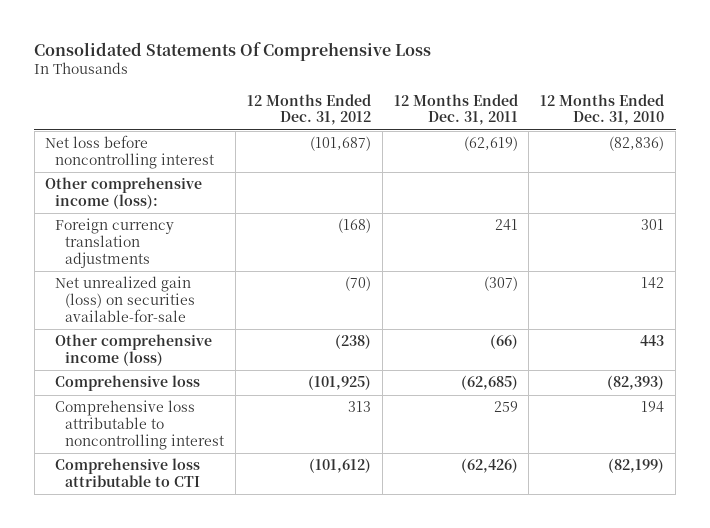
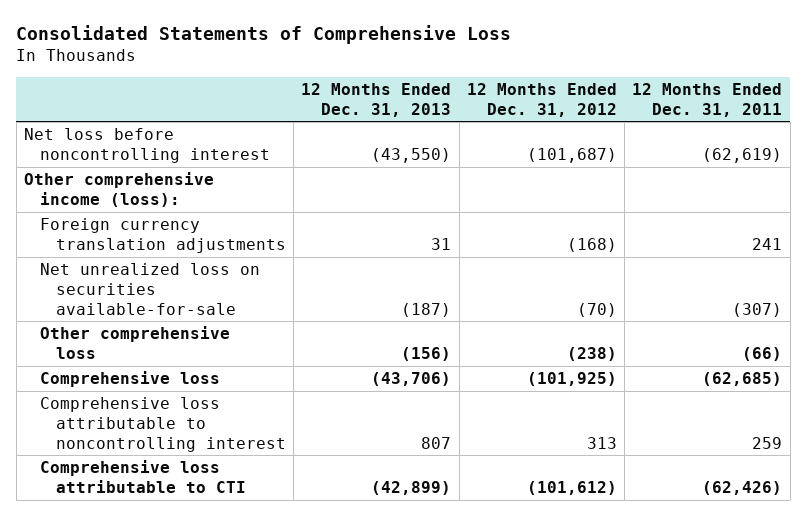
[34,41,432,61] Consolidated Statements Of Comprehensive Loss -> [16,25,512,45] Consolidated Statements of Comprehensive Loss
[540,93,665,126] 12 Months Ended Dec. 31, 2010 -> none
none -> [301,82,452,117] 12 Months Ended Dec. 31, 2013
[55,276,196,322] Net unrealized gain (loss) on securities available-for-sale -> [39,263,260,315] Net unrealized loss on securities available-for-sale
[55,334,213,366] Other comprehensive income (loss) -> [39,326,230,359] Other comprehensive loss

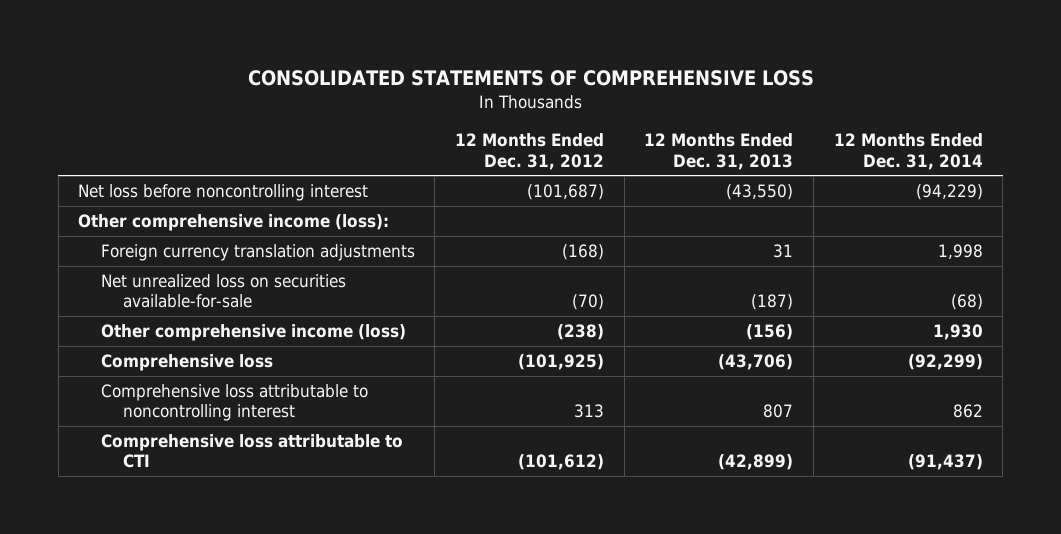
[16,25,512,45] Consolidated Statements of Comprehensive Loss -> [247,69,814,86] CONSOLIDATED STATEMENTS OF COMPREHENSIVE LOSS
[632,82,783,117] 12 Months Ended Dec. 31, 2011 -> none
none -> [833,133,983,170] 12 Months Ended Dec. 31, 2014
[39,326,230,359] Other comprehensive loss -> [100,324,406,342] Other comprehensive income (loss)

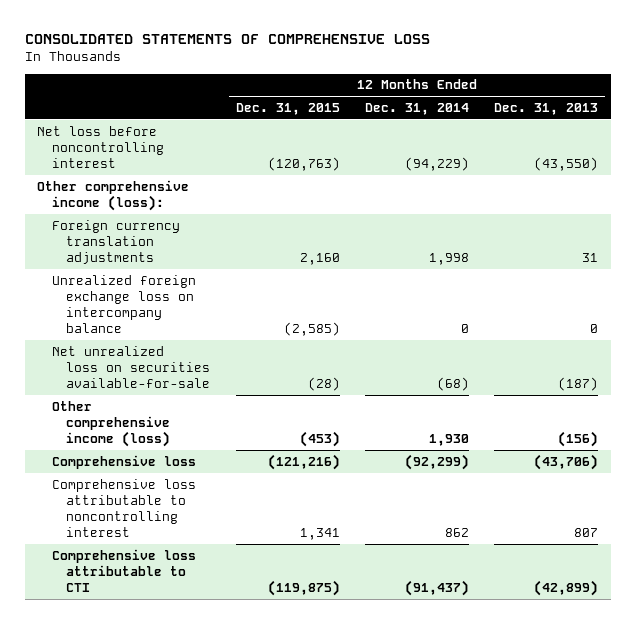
[455,133,605,170] 12 Months Ended Dec. 31, 2012 -> none
none -> [235,102,340,115] Dec. 31, 2015
none -> [51,274,196,333] Unrealized foreign exchange loss on intercompany balance

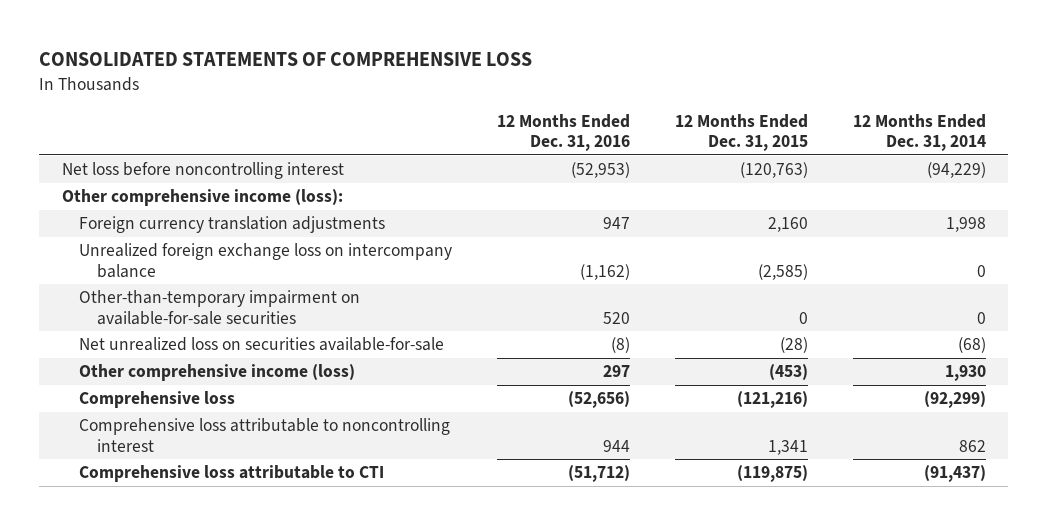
[494,102,599,115] Dec. 31, 2013 -> none
none -> [497,113,631,152] 12 Months Ended Dec. 31, 2016
none -> [79,290,361,325] Other-than-temporary impairment on available-for-sale securities

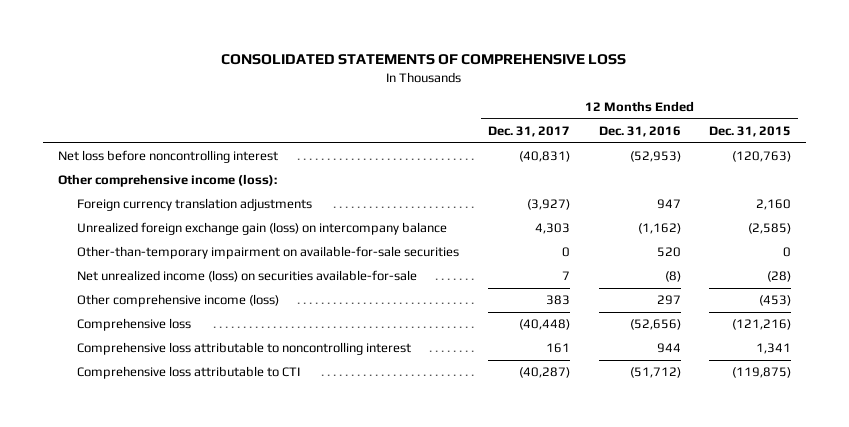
[852,113,986,152] 12 Months Ended Dec. 31, 2014 -> none
none -> [487,125,570,137] Dec. 31, 2017
[79,243,453,278] Unrealized foreign exchange loss on intercompany balance -> [77,222,448,236] Unrealized foreign exchange gain (loss) on intercompany balance
[79,337,445,352] Net unrealized loss on securities available-for-sale -> [77,270,418,283] Net unrealized income (loss) on securities available-for-sale

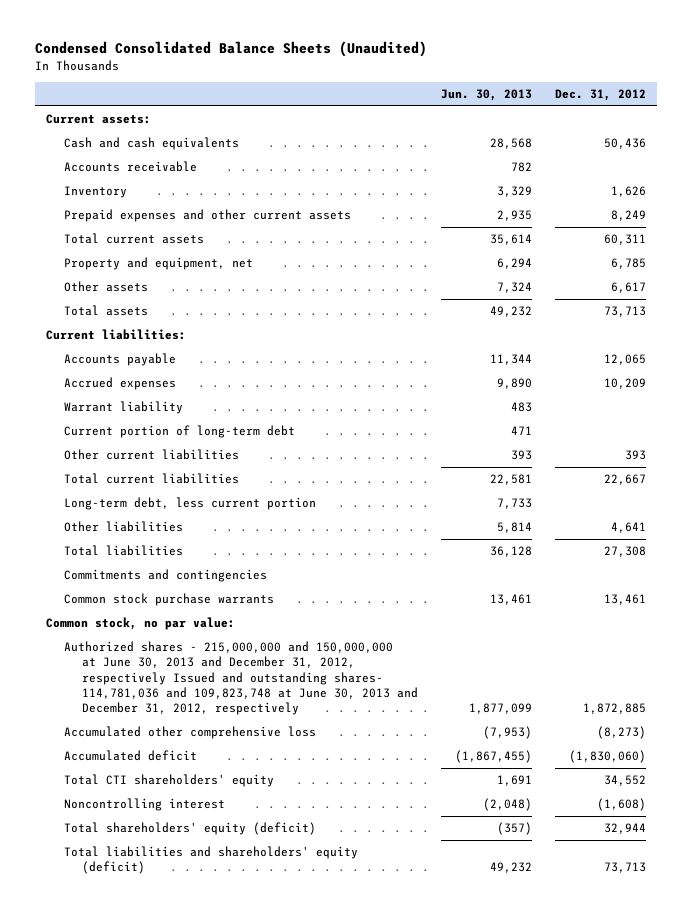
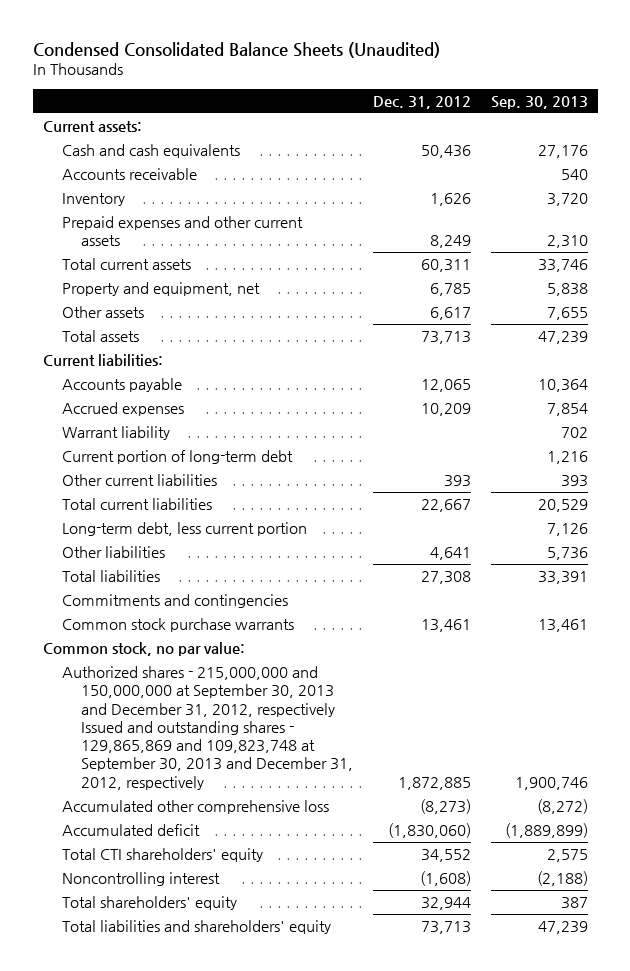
[440,88,532,101] Jun. 30, 2013 -> none
none -> [490,95,588,109] Sep. 30, 2013
[64,641,418,715] Authorized shares - 215,000,000 and 150,000,000 at June 30, 2013 and December 31, 2012, respectively Issued and outstanding shares- 114,781,036 and 109,823,748 at June 30, 2013 and December 31, 2012, respectively -> [61,666,354,790] Authorized shares - 215,000,000 and 150,000,000 at September 30, 2013 and December 31, 2012, respectively Issued and outstanding shares - 129,865,869 and 109,823,748 at September 30, 2013 and December 31, 2012, respectively
[64,822,317,836] Total shareholders' equity (deficit) -> [61,896,237,911] Total shareholders' equity
[64,846,359,875] Total liabilities and shareholders' equity (deficit) -> [61,920,331,935] Total liabilities and shareholders' equity

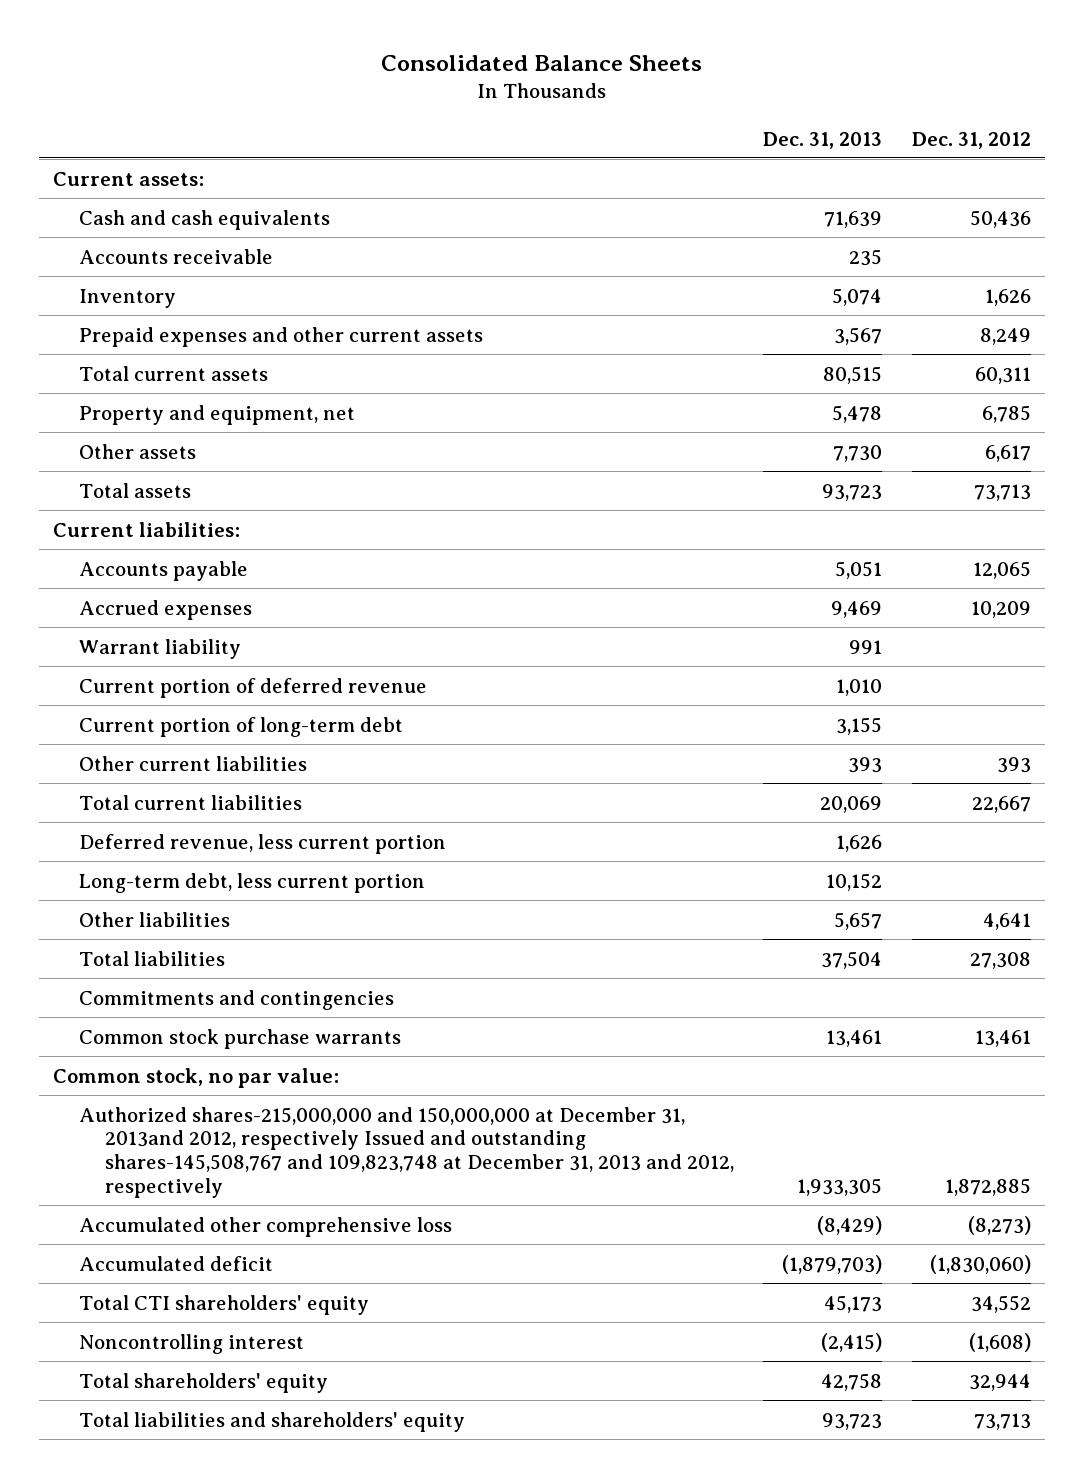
[32,41,440,58] Condensed Consolidated Balance Sheets (Unaudited) -> [381,54,703,71] Consolidated Balance Sheets
[490,95,588,109] Sep. 30, 2013 -> none
none -> [763,131,883,149] Dec. 31, 2013
none -> [79,677,428,698] Current portion of deferred revenue
none -> [79,833,447,854] Deferred revenue, less current portion
[61,666,354,790] Authorized shares - 215,000,000 and 150,000,000 at September 30, 2013 and December 31, 2012, respectively Issued and outstanding shares - 129,865,869 and 109,823,748 at September 30, 2013 and December 31, 2012, respectively -> [79,1106,735,1198] Authorized shares-215,000,000 and 150,000,000 at December 31, 2013and 2012, respectively Issued and outstanding shares-145,508,767 and 109,823,748 at December 31, 2013 and 2012, respectively

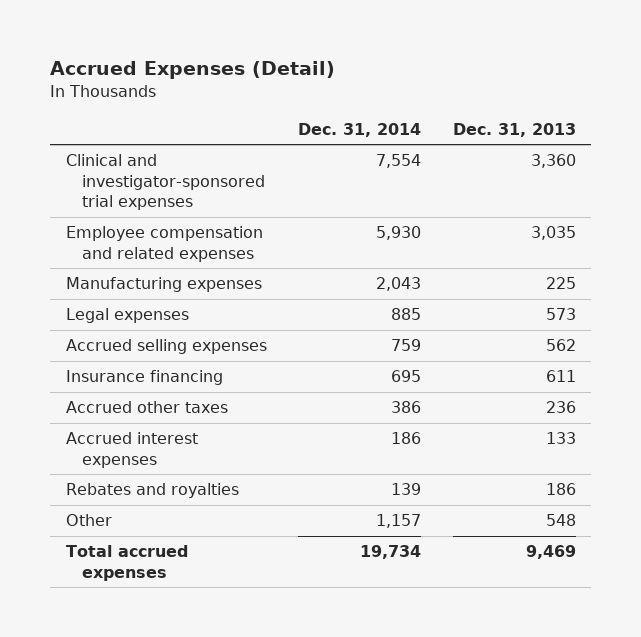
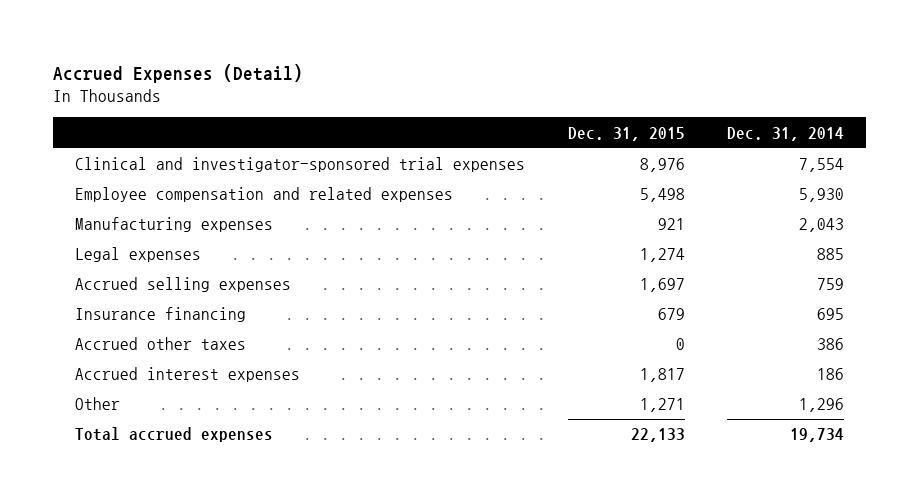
[452,122,576,137] Dec. 31, 2013 -> none
none -> [567,126,685,141] Dec. 31, 2015
[65,483,239,499] Rebates and royalties -> none
[376,514,422,529] 1,157 -> [799,398,845,413] 1,296

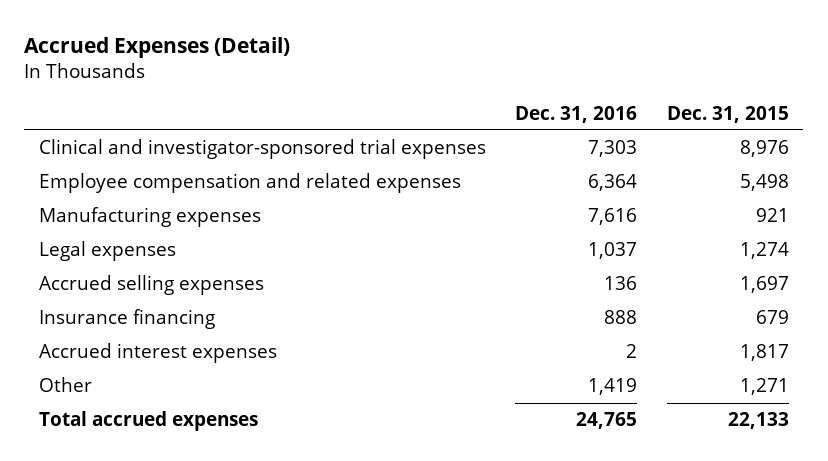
[727,126,845,141] Dec. 31, 2014 -> none
none -> [515,105,638,123] Dec. 31, 2016
[74,337,246,351] Accrued other taxes -> none

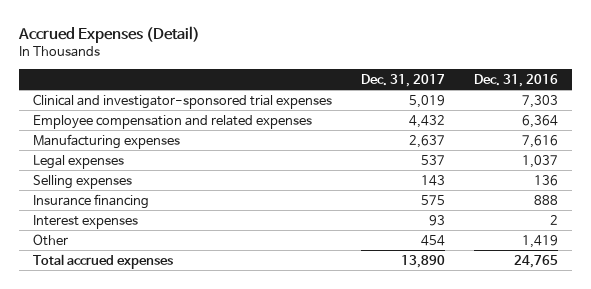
[666,105,789,123] Dec. 31, 2015 -> none
none -> [361,73,446,87] Dec. 31, 2017
[39,275,265,296] Accrued selling expenses -> [33,174,133,189] Selling expenses
[39,343,278,364] Accrued interest expenses -> [33,214,139,229] Interest expenses

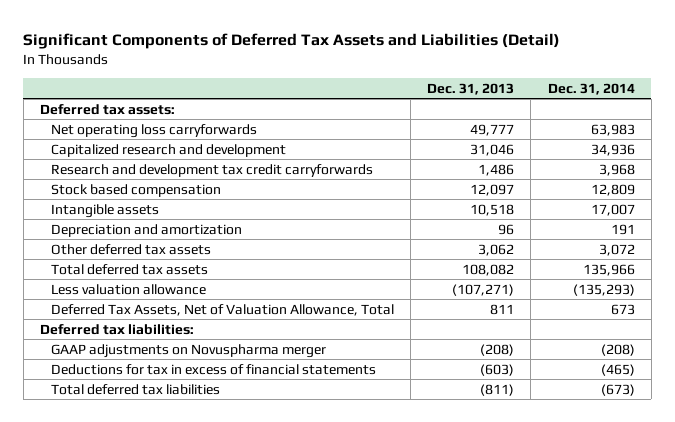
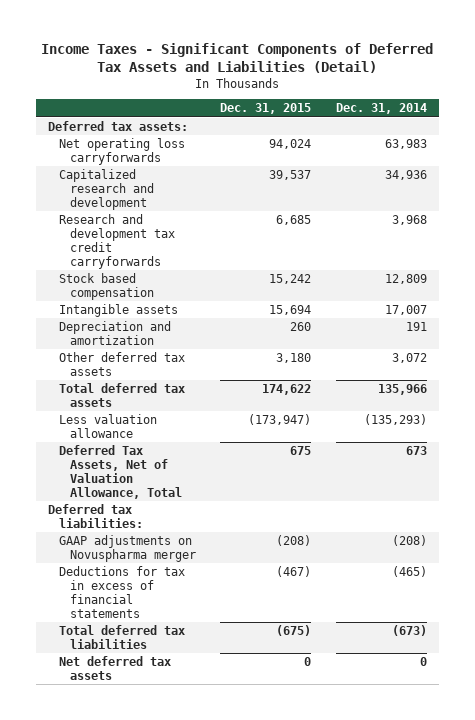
[23,33,561,50] Significant Components of Deferred Tax Assets and Liabilities (Detail) -> [41,42,434,73] Income Taxes - Significant Components of Deferred Tax Assets and Liabilities (Detail)
[427,82,515,95] Dec. 31, 2013 -> none
none -> [220,103,312,115] Dec. 31, 2015
none -> [58,655,171,680] Net deferred tax assets

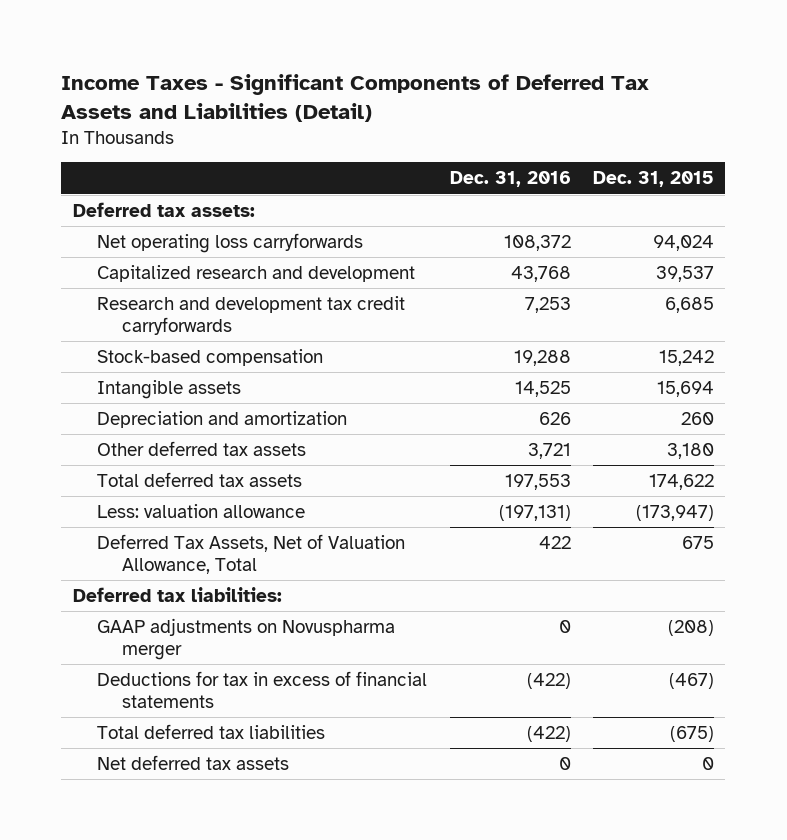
[335,103,427,115] Dec. 31, 2014 -> none
none -> [449,171,571,188] Dec. 31, 2016
[58,272,154,300] Stock based compensation -> [97,348,324,366] Stock-based compensation
[58,413,157,438] Less valuation allowance -> [97,503,306,518] Less: valuation allowance

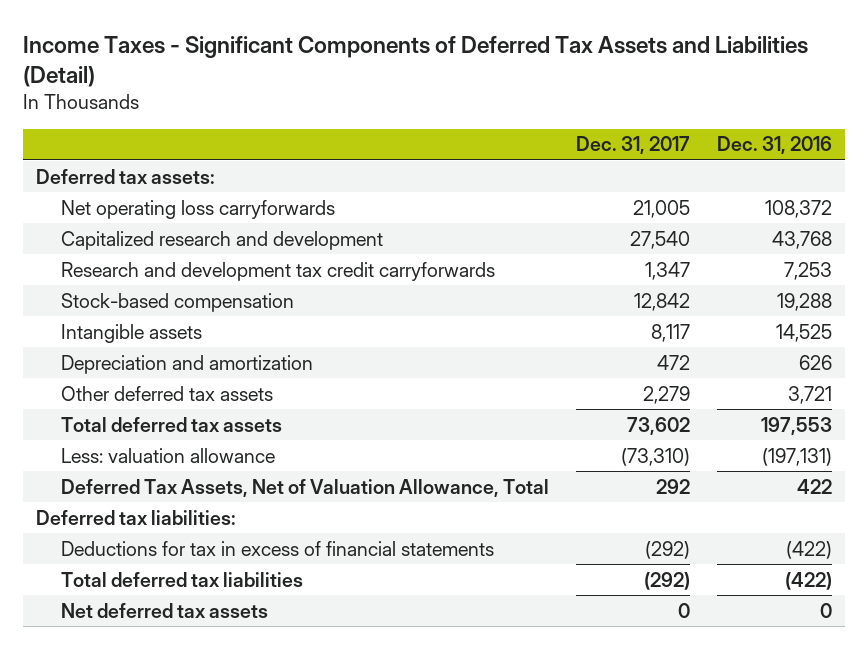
[593,171,715,188] Dec. 31, 2015 -> none
none -> [576,136,691,155] Dec. 31, 2017
[97,617,396,660] GAAP adjustments on Novuspharma merger -> none

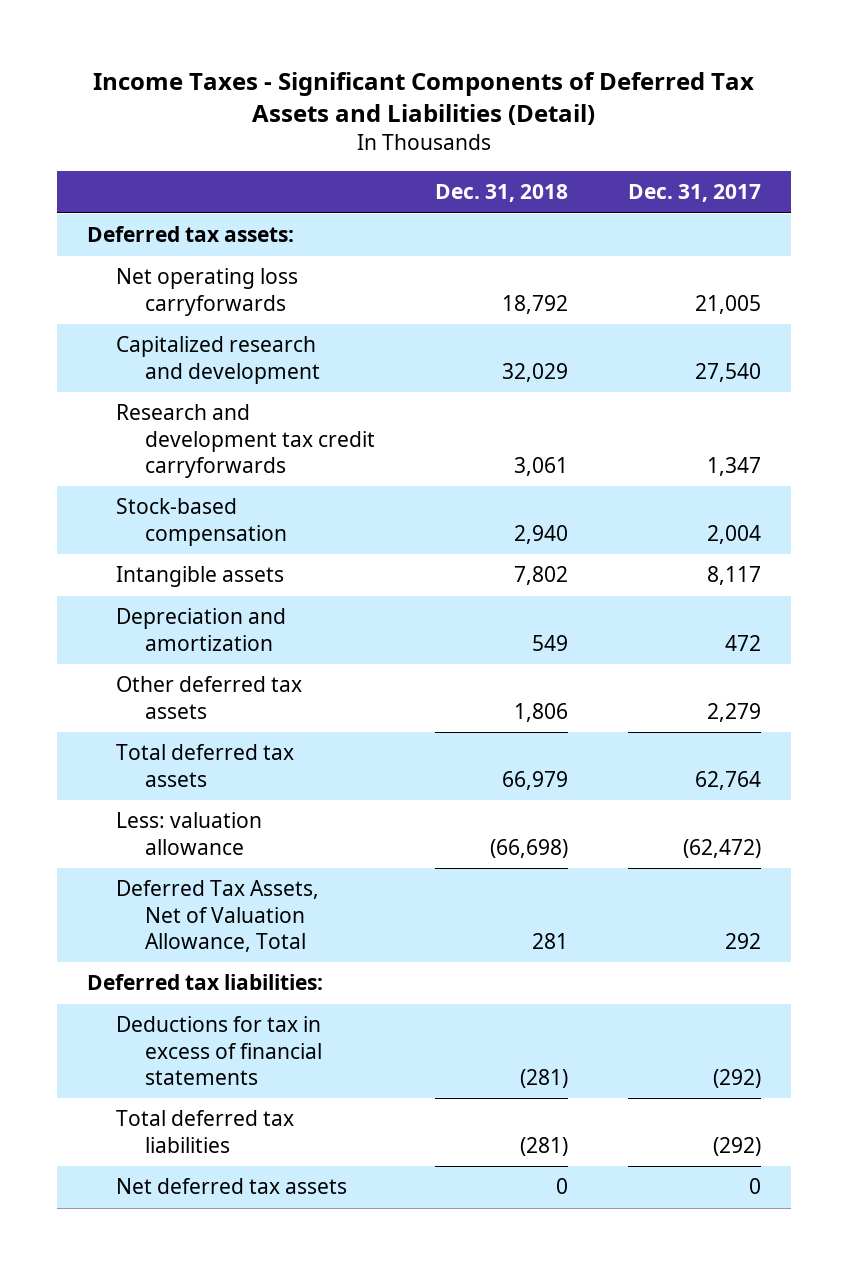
[716,136,832,155] Dec. 31, 2016 -> none
none -> [434,184,568,203] Dec. 31, 2018
[634,292,691,311] 12,842 -> [706,524,761,544] 2,004
[627,416,691,435] 73,602 -> [694,770,761,790] 62,764
[621,447,691,466] (73,310) -> [682,838,761,858] (62,472)

